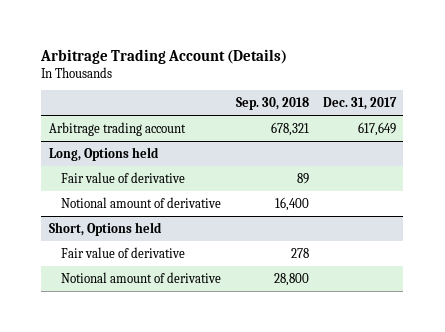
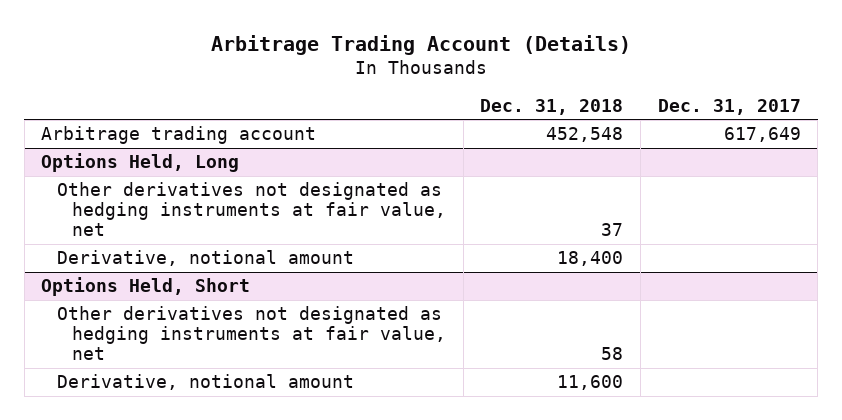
[235,96,309,110] Sep. 30, 2018 -> none
none -> [480,98,624,115] Dec. 31, 2018
[48,146,159,161] Long, Options held -> [41,153,240,173] Options Held, Long
[61,171,186,183] Fair value of derivative -> [56,182,447,237] Other derivatives not designated as hedging instruments at fair value, net
[61,196,222,208] Notional amount of derivative -> [56,250,354,267] Derivative, notional amount
[48,221,162,236] Short, Options held -> [41,277,251,297] Options Held, Short
[61,246,186,258] Fair value of derivative -> [56,306,447,361] Other derivatives not designated as hedging instruments at fair value, net
[61,271,222,283] Notional amount of derivative -> [56,374,354,391] Derivative, notional amount

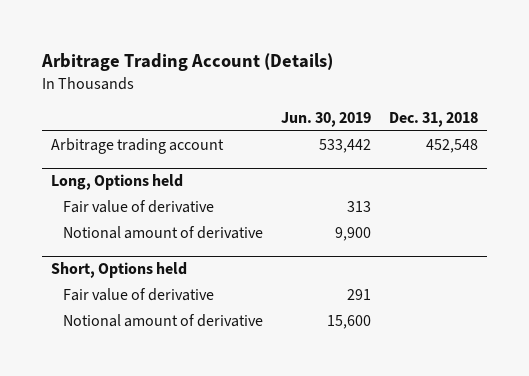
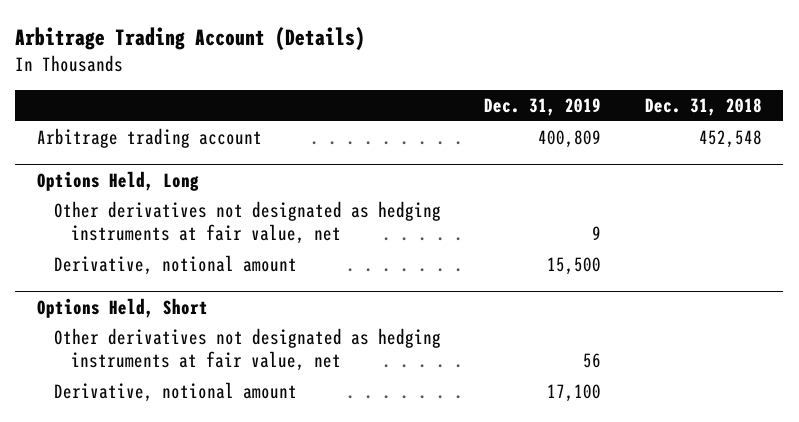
[281,112,372,128] Jun. 30, 2019 -> none
none -> [484,98,602,117] Dec. 31, 2019
[50,174,183,191] Long, Options held -> [37,170,200,191] Options Held, Long
[63,200,215,214] Fair value of derivative -> [53,201,441,245] Other derivatives not designated as hedging instruments at fair value, net
[63,226,264,240] Notional amount of derivative -> [53,255,297,276] Derivative, notional amount
[50,262,187,279] Short, Options held -> [37,297,209,318] Options Held, Short
[63,288,215,302] Fair value of derivative -> [53,328,441,372] Other derivatives not designated as hedging instruments at fair value, net
[63,314,264,328] Notional amount of derivative -> [53,382,297,403] Derivative, notional amount

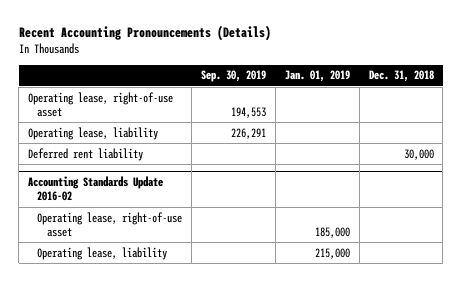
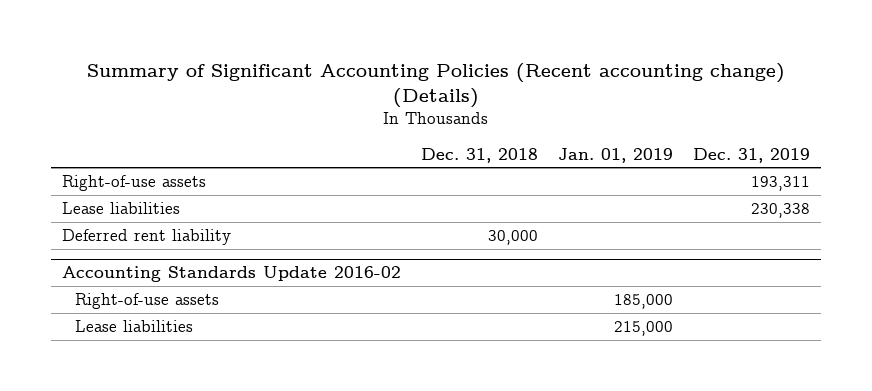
[18,24,271,41] Recent Accounting Pronouncements (Details) -> [86,62,785,109] Summary of Significant Accounting Policies (Recent accounting change) (Details)
[201,70,267,83] Sep. 30, 2019 -> none
none -> [693,147,811,163] Dec. 31, 2019
[27,91,173,118] Operating lease, right-of-use asset -> [61,175,206,192] Right-of-use assets
[27,126,158,140] Operating lease, liability -> [61,202,180,215] Lease liabilities
[37,211,183,238] Operating lease, right-of-use asset -> [74,293,219,310] Right-of-use assets
[37,246,168,260] Operating lease, liability -> [74,320,193,333] Lease liabilities

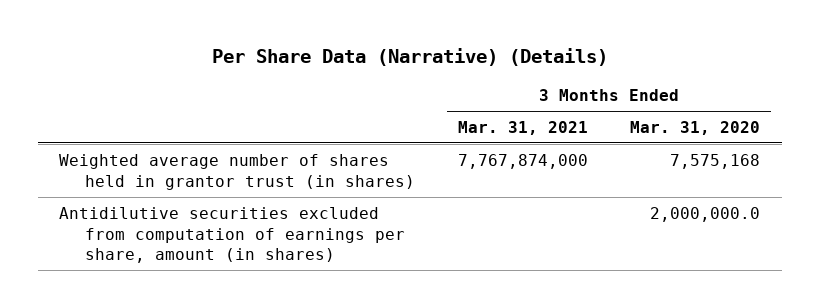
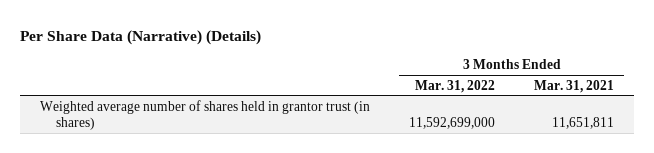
[630,120,761,135] Mar. 31, 2020 -> none
none -> [415,79,496,93] Mar. 31, 2022
[59,206,405,264] Antidilutive securities excluded from computation of earnings per share, amount (in shares) -> none
[457,153,588,169] 7,767,874,000 -> [552,117,615,130] 11,651,811

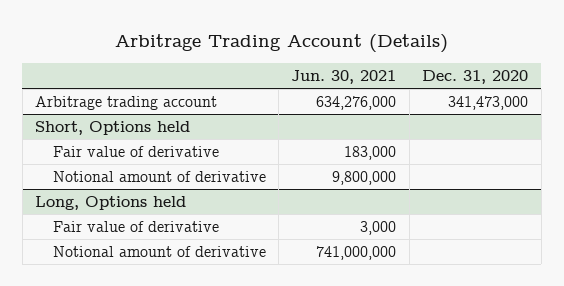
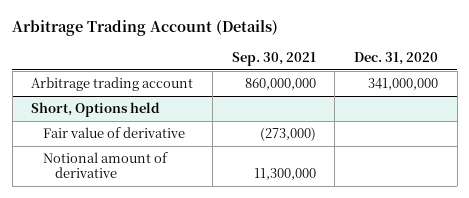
[291,69,397,84] Jun. 30, 2021 -> none
none -> [231,51,316,66] Sep. 30, 2021
[448,96,529,111] 341,473,000 -> [368,78,439,91] 341,000,000
[35,196,187,211] Long, Options held -> none
[52,221,219,233] Fair value of derivative -> none
[52,246,266,258] Notional amount of derivative -> none

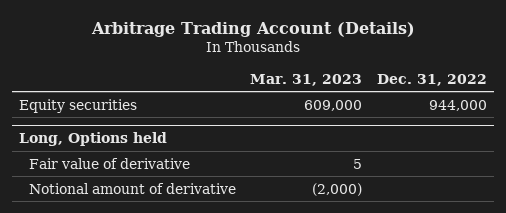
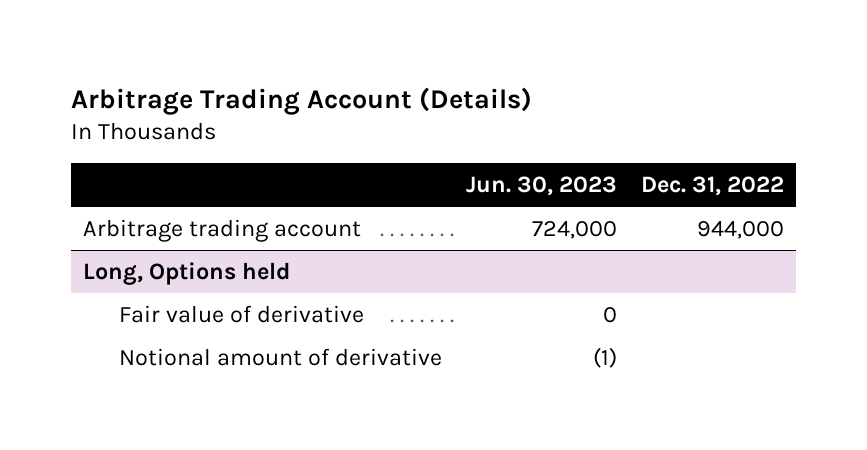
[250,73,363,86] Mar. 31, 2023 -> none
none -> [466,175,618,196] Jun. 30, 2023
[19,98,138,113] Equity securities -> [83,219,362,243] Arbitrage trading account

